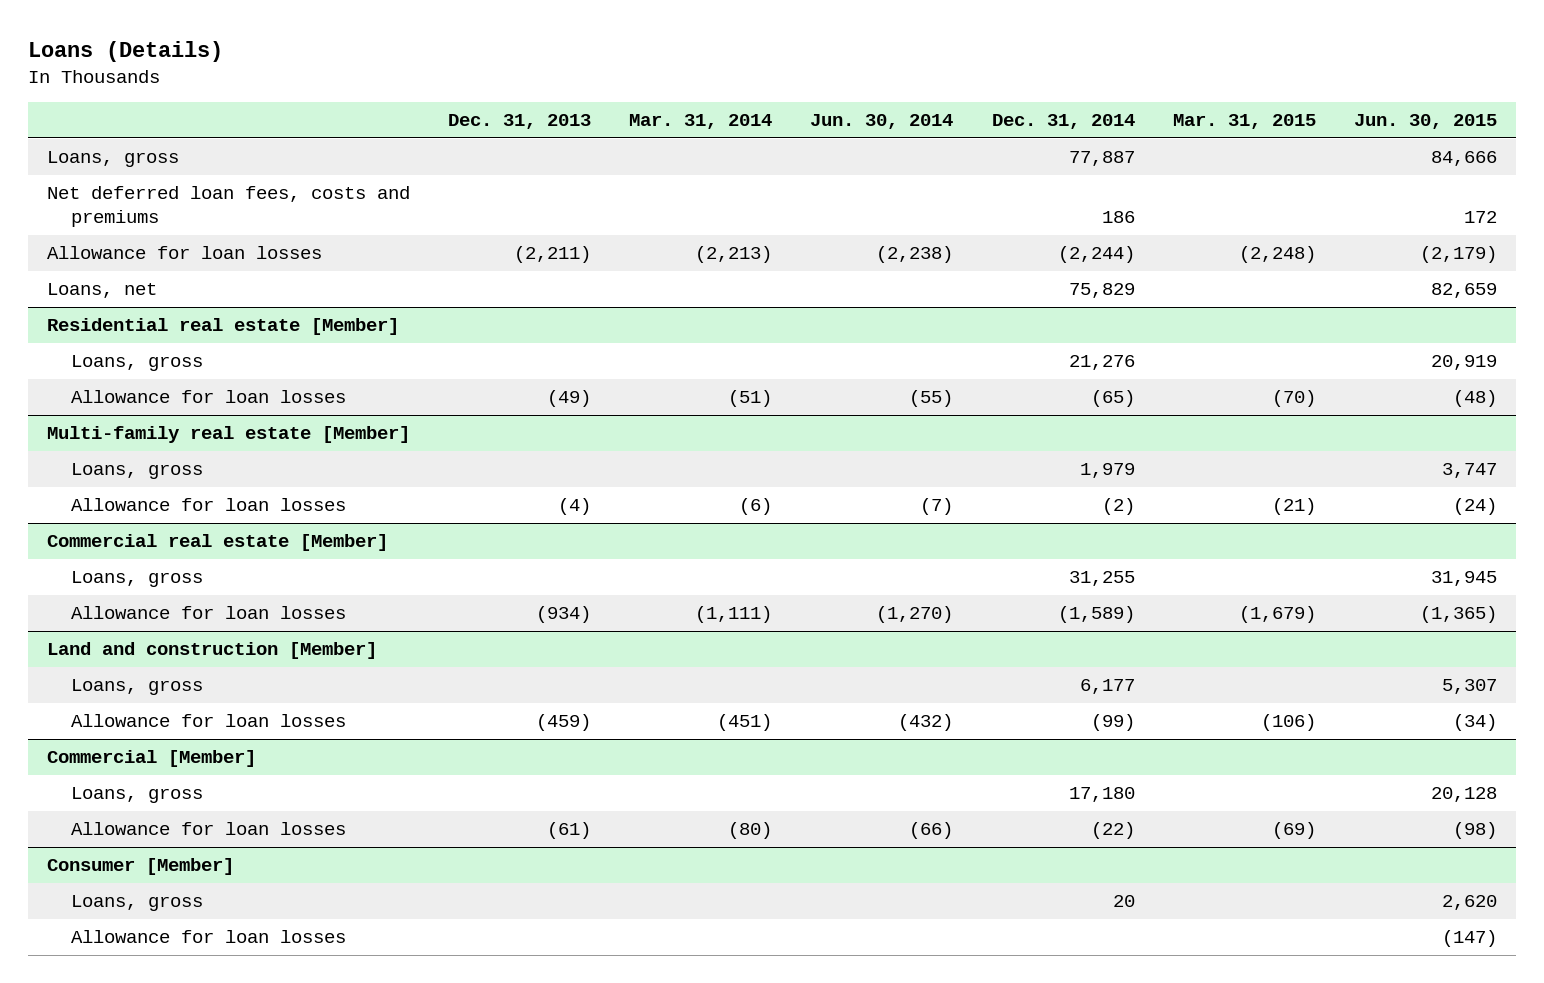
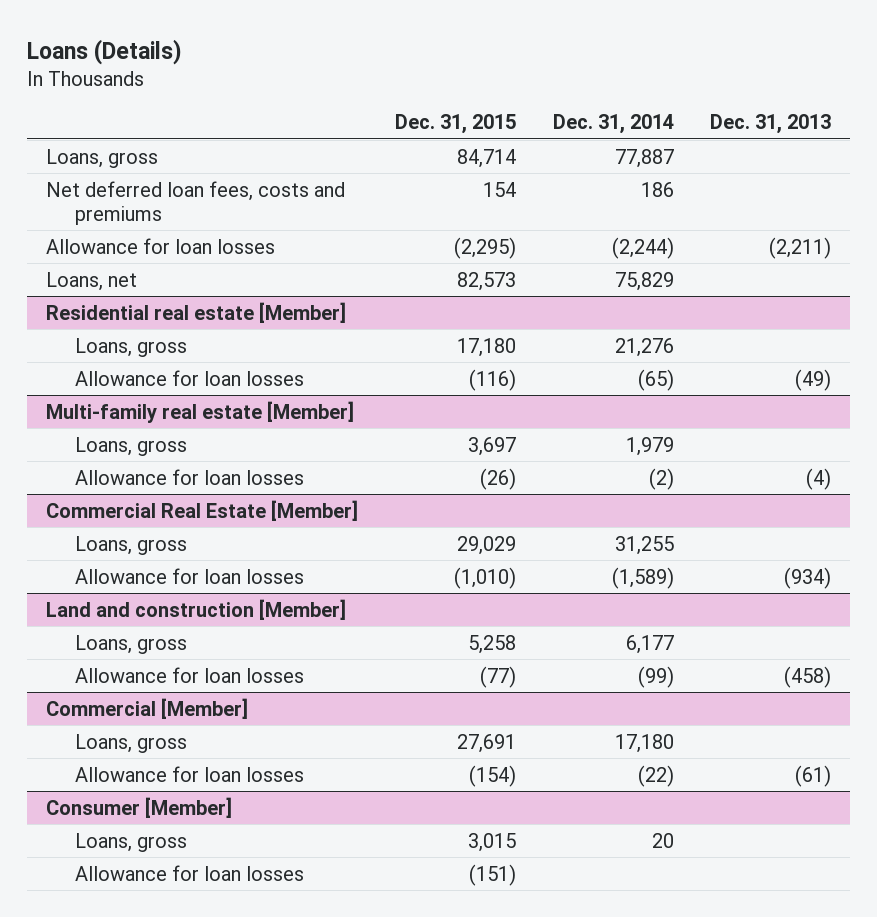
[629,113,773,129] Mar. 31, 2014 -> none
[810,113,954,129] Jun. 30, 2014 -> none
[1172,113,1316,129] Mar. 31, 2015 -> none
[1353,113,1497,129] Jun. 30, 2015 -> none
none -> [394,114,516,135] Dec. 31, 2015
[46,534,388,552] Commercial real estate [Member] -> [45,499,358,521] Commercial Real Estate [Member]
[535,714,591,732] (459) -> [784,665,832,688] (458)

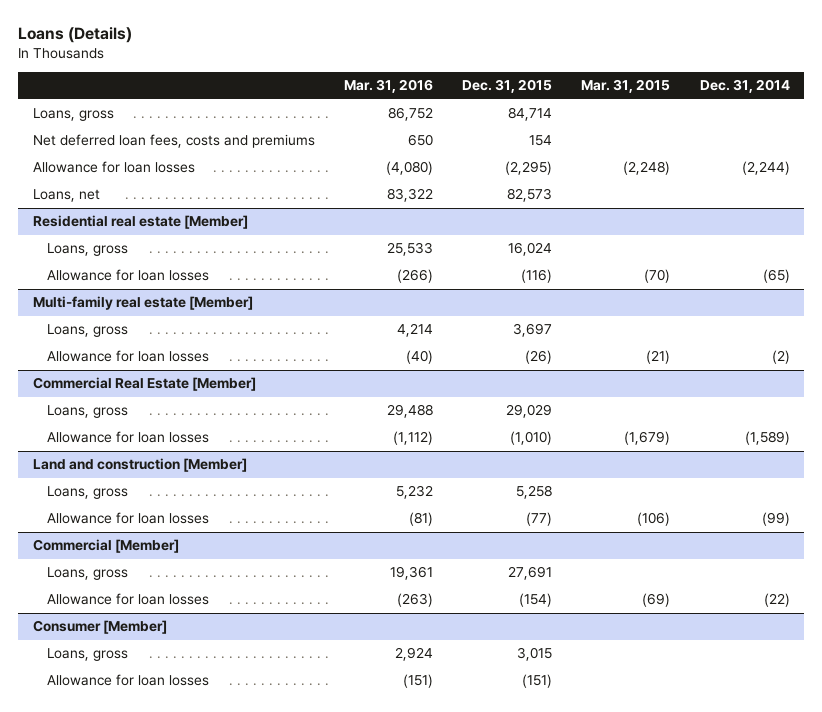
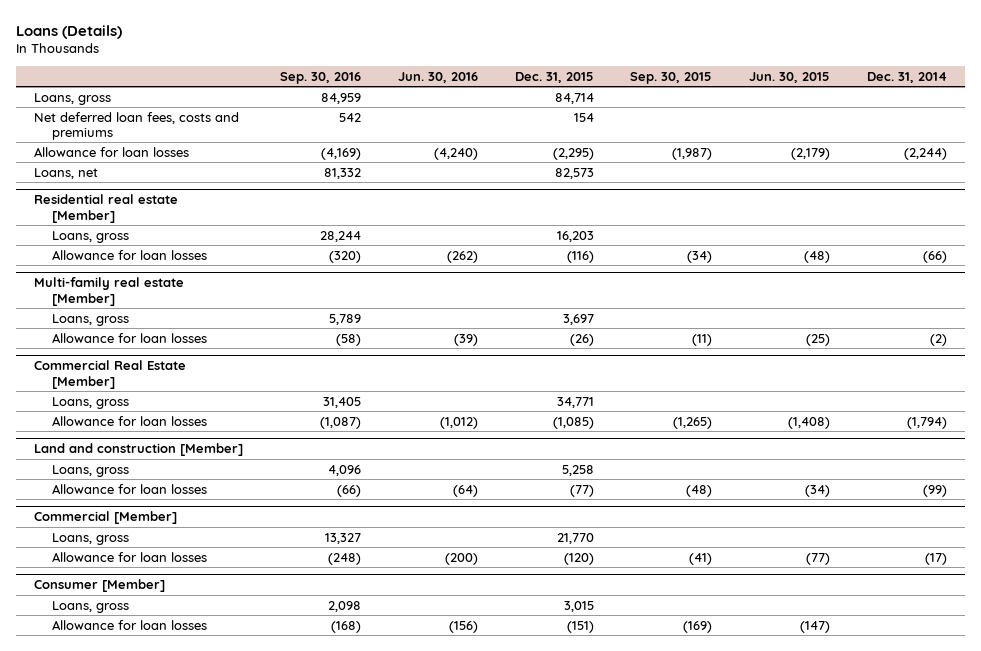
[343,79,433,94] Mar. 31, 2016 -> none
[581,79,671,94] Mar. 31, 2015 -> none
none -> [279,71,361,84] Sep. 30, 2016
none -> [397,71,478,83] Jun. 30, 2016
none -> [630,71,713,84] Sep. 30, 2015
none -> [749,71,831,83] Jun. 30, 2015
[508,242,553,257] 16,024 -> [556,230,594,242] 16,203
[762,269,790,284] (65) -> [923,250,948,263] (66)
[506,404,553,419] 29,029 -> [556,396,594,408] 34,771
[510,431,553,446] (1,010) -> [552,416,594,429] (1,085)
[744,431,790,446] (1,589) -> [907,416,948,429] (1,794)
[508,566,553,581] 27,691 -> [556,532,594,544] 21,770
[519,593,553,608] (154) -> [563,552,594,565] (120)
[763,593,790,608] (22) -> [925,552,948,565] (17)

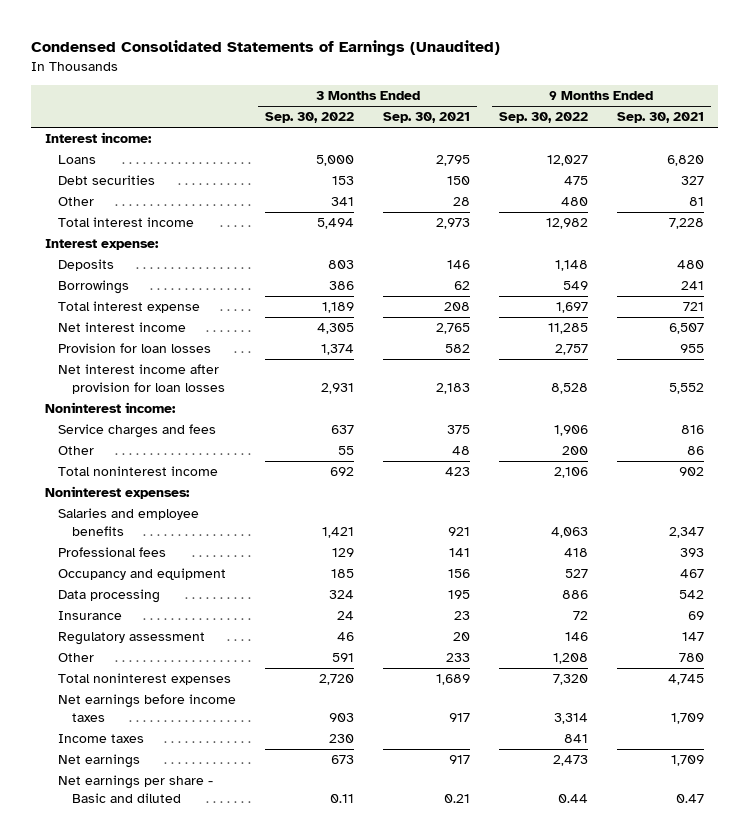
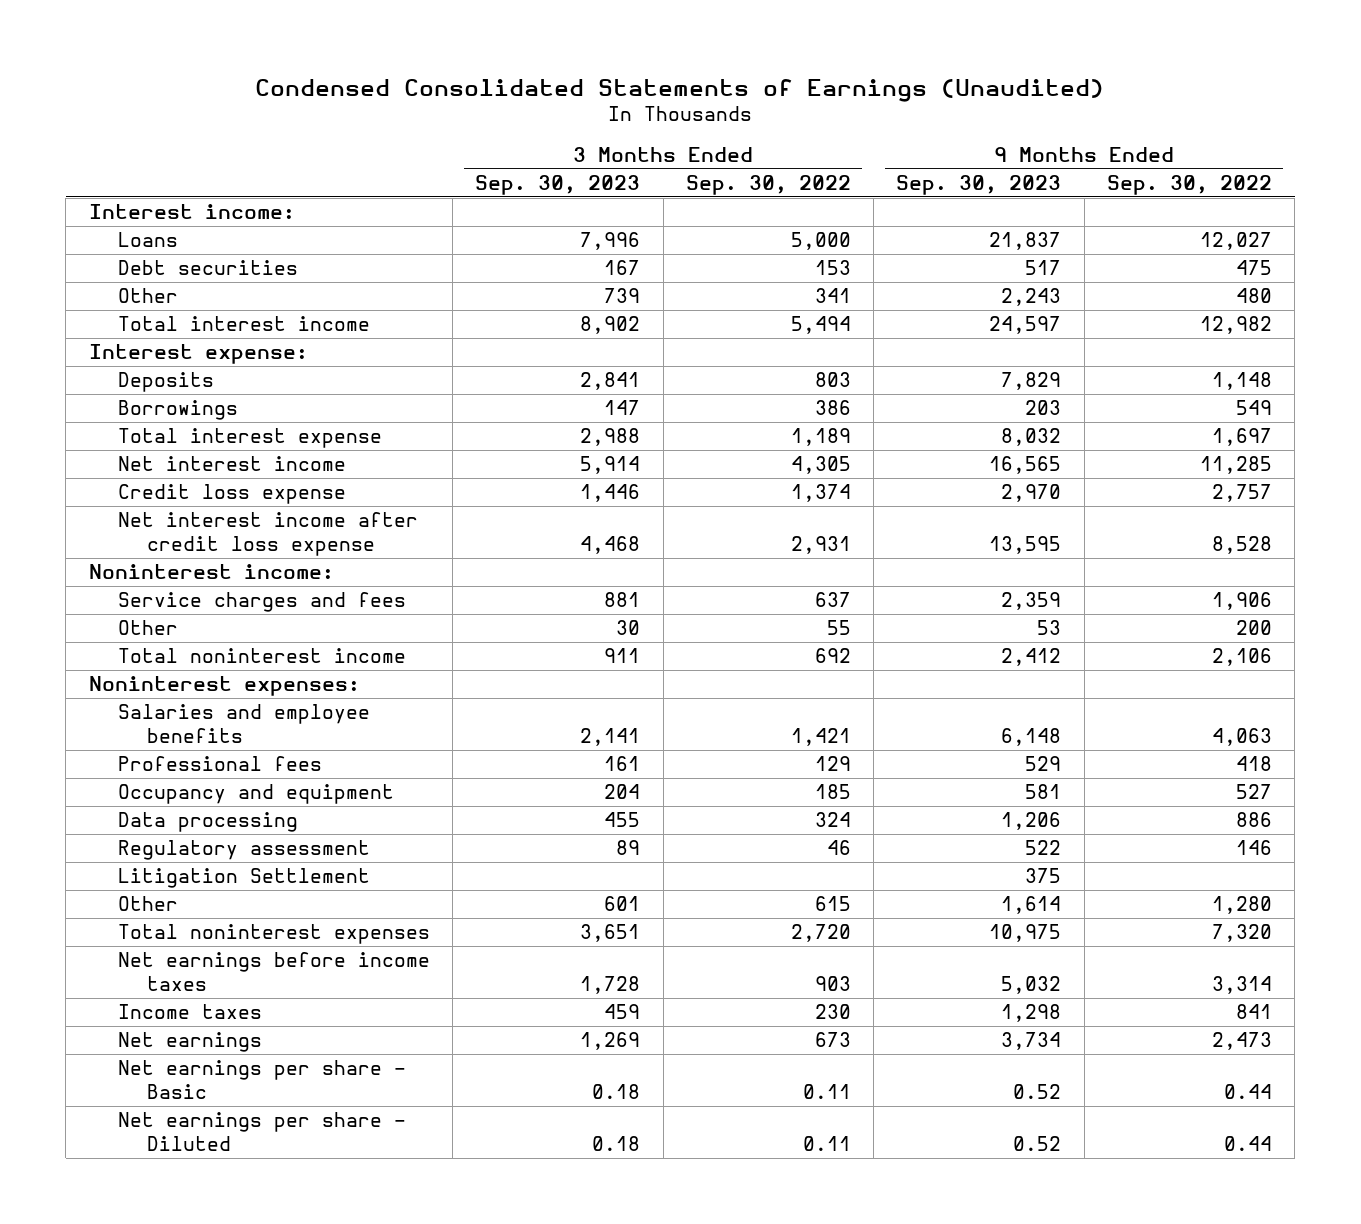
[383,112,471,124] Sep. 30, 2021 -> none
[616,112,704,124] Sep. 30, 2021 -> none
none -> [475,174,641,195] Sep. 30, 2023
none -> [896,174,1062,195] Sep. 30, 2023
[58,343,212,354] Provision for loan losses -> [117,484,346,505] Credit loss expense
[58,364,225,394] Net interest income after provision for loan losses -> [117,512,418,556] Net interest income after credit loss expense
[58,611,123,621] Insurance -> none
none -> [117,868,370,889] Litigation Settlement
[332,653,355,663] 591 -> [814,896,851,912] 615
[553,653,589,665] 1,208 -> [1212,896,1273,915] 1,280
[58,775,214,803] Net earnings per share - Basic and diluted -> [117,1060,406,1099] Net earnings per share - Basic
none -> [117,1112,406,1151] Net earnings per share - Diluted

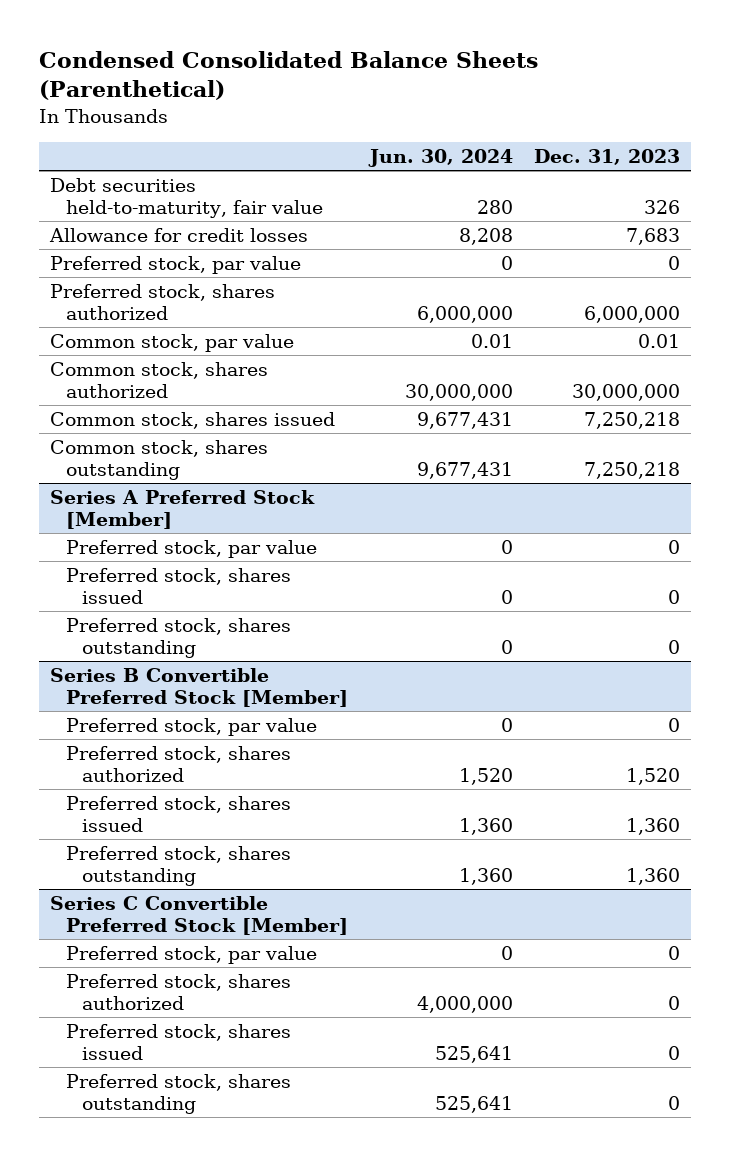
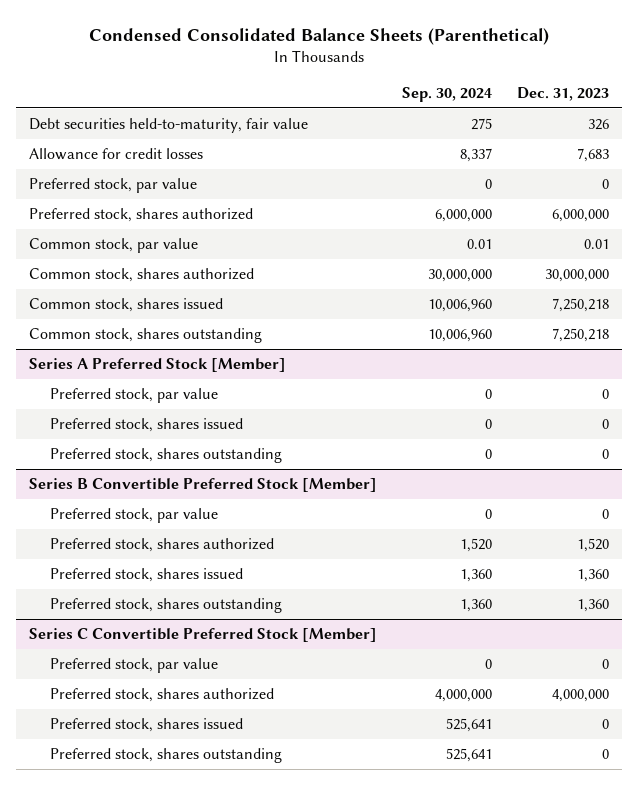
[367,148,513,167] Jun. 30, 2024 -> none
none -> [401,87,492,103] Sep. 30, 2024
[667,996,680,1011] 0 -> [552,688,610,702] 4,000,000

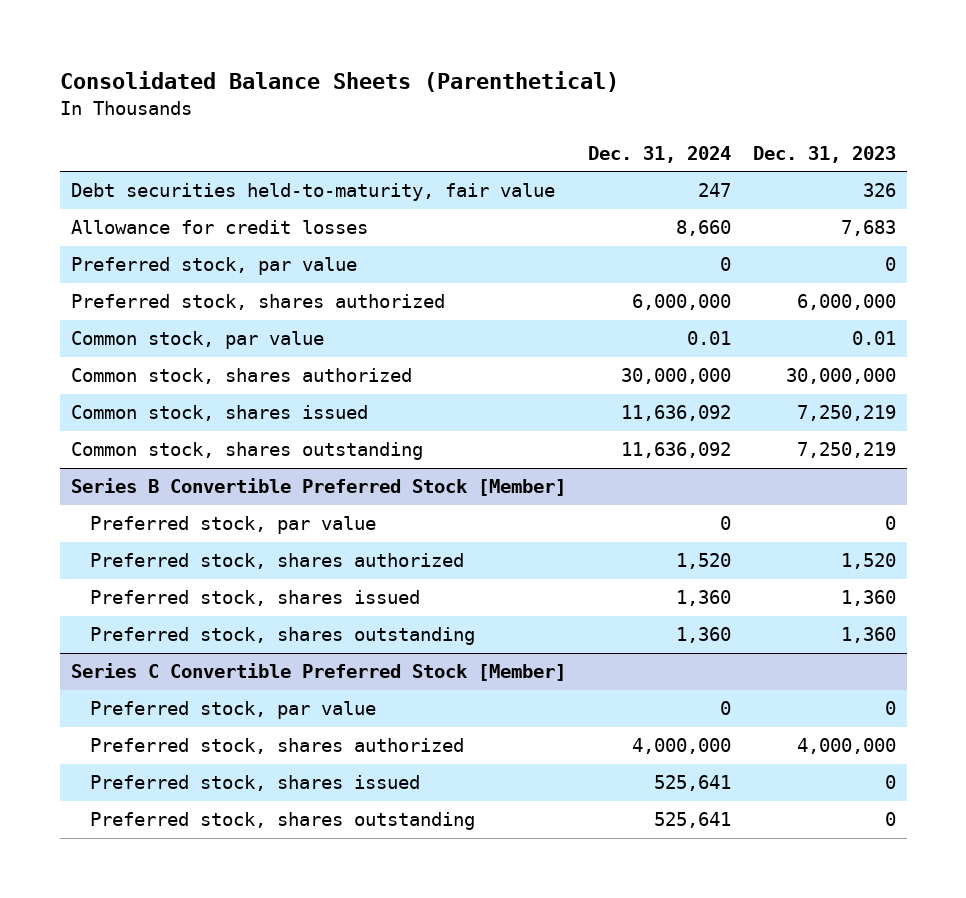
[88,27,549,45] Condensed Consolidated Balance Sheets (Parenthetical) -> [59,71,619,93] Consolidated Balance Sheets (Parenthetical)
[401,87,492,103] Sep. 30, 2024 -> none
none -> [587,145,731,163] Dec. 31, 2024
[28,357,286,372] Series A Preferred Stock [Member] -> none
[49,387,218,403] Preferred stock, par value -> none
[49,417,243,432] Preferred stock, shares issued -> none
[49,447,282,463] Preferred stock, shares outstanding -> none
[552,297,610,312] 7,250,218 -> [796,405,896,422] 7,250,219
[552,327,610,342] 7,250,218 -> [796,442,896,459] 7,250,219

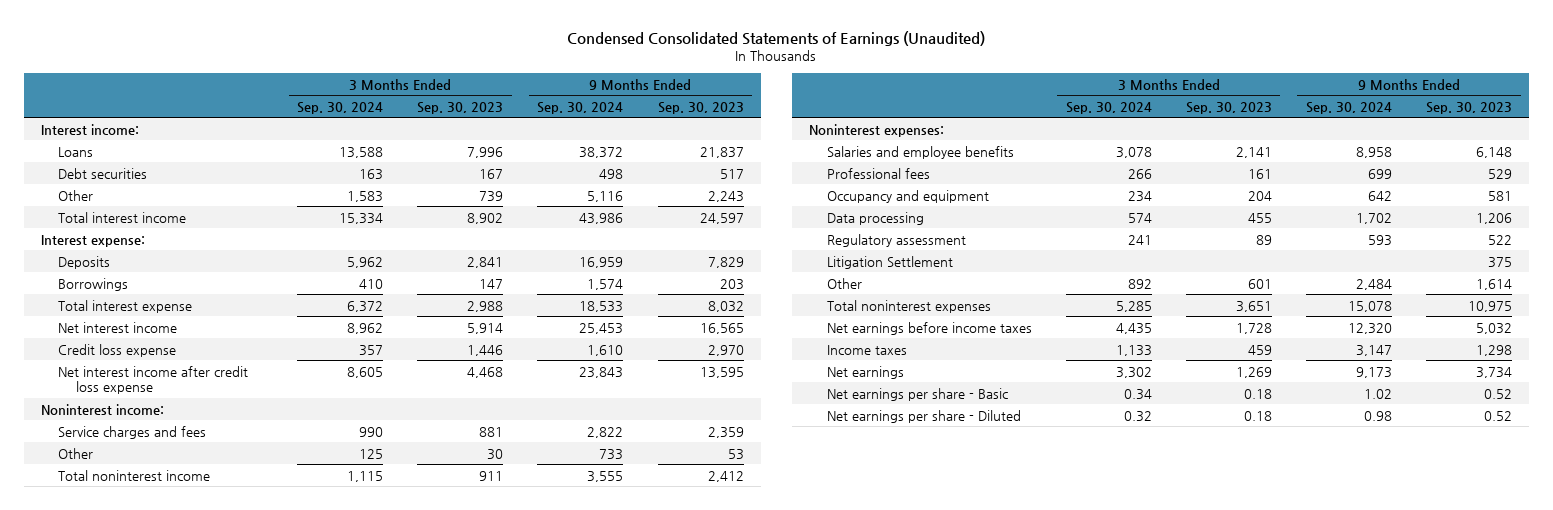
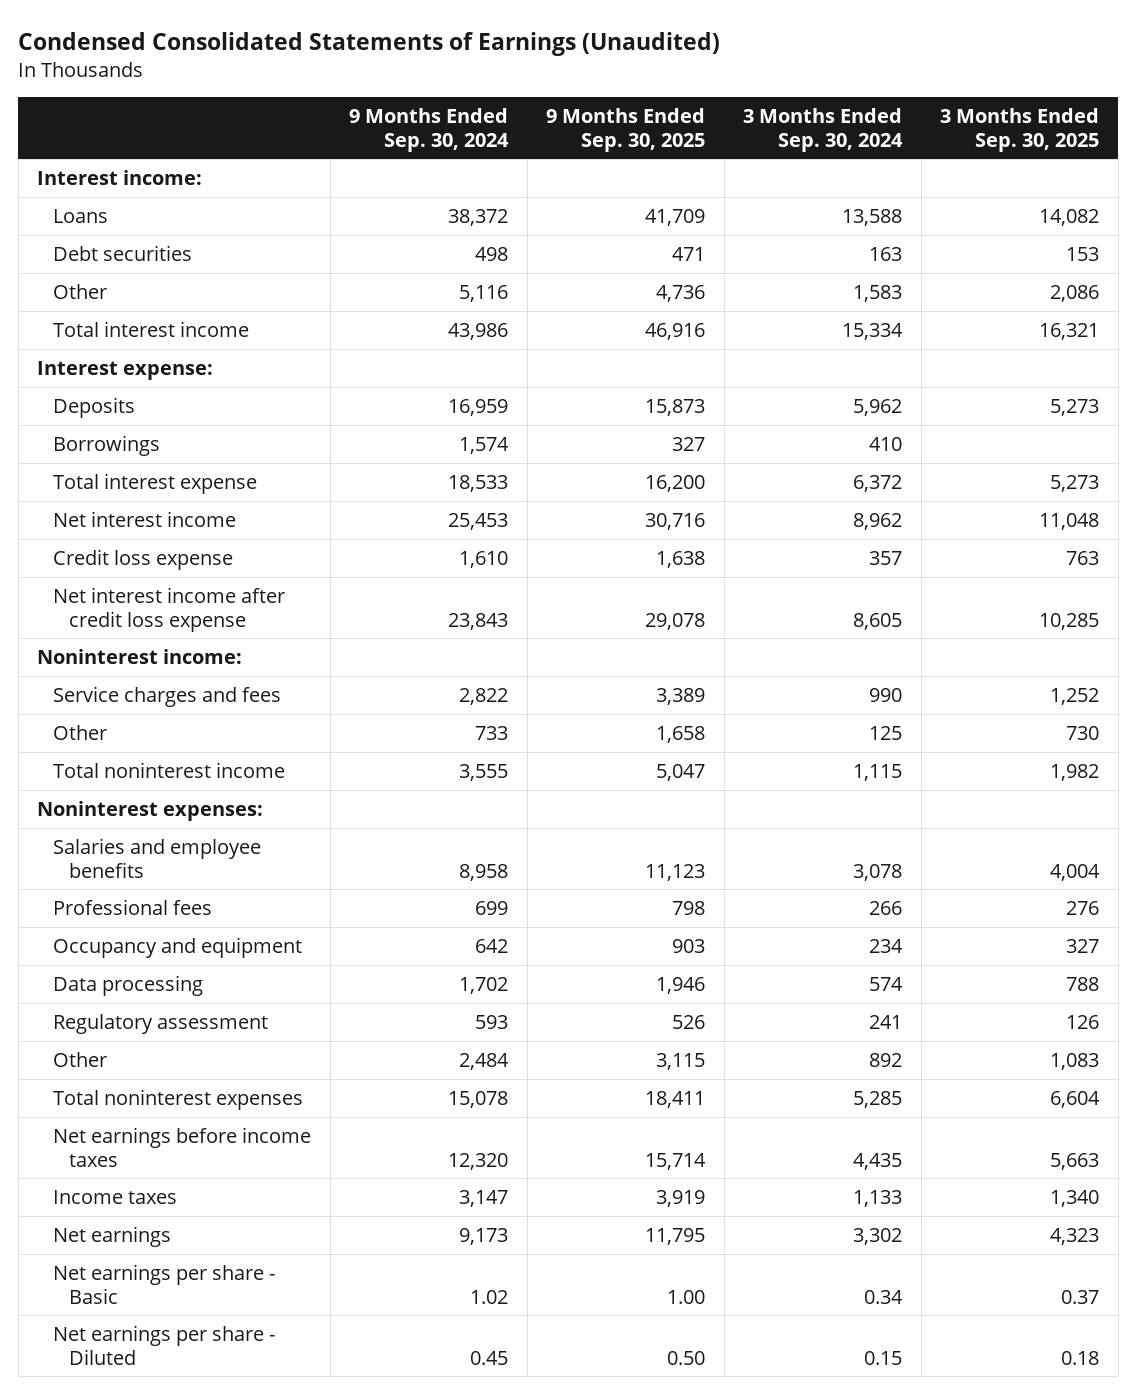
[417,101,504,114] Sep. 30, 2023 -> none
[657,101,744,114] Sep. 30, 2023 -> none
none -> [546,107,706,152] 9 Months Ended Sep. 30, 2025
none -> [940,107,1100,152] 3 Months Ended Sep. 30, 2025
[826,255,953,269] Litigation Settlement -> none
[1123,410,1152,422] 0.32 -> [864,1350,903,1365] 0.15
[1363,410,1392,421] 0.98 -> [470,1350,509,1365] 0.45

